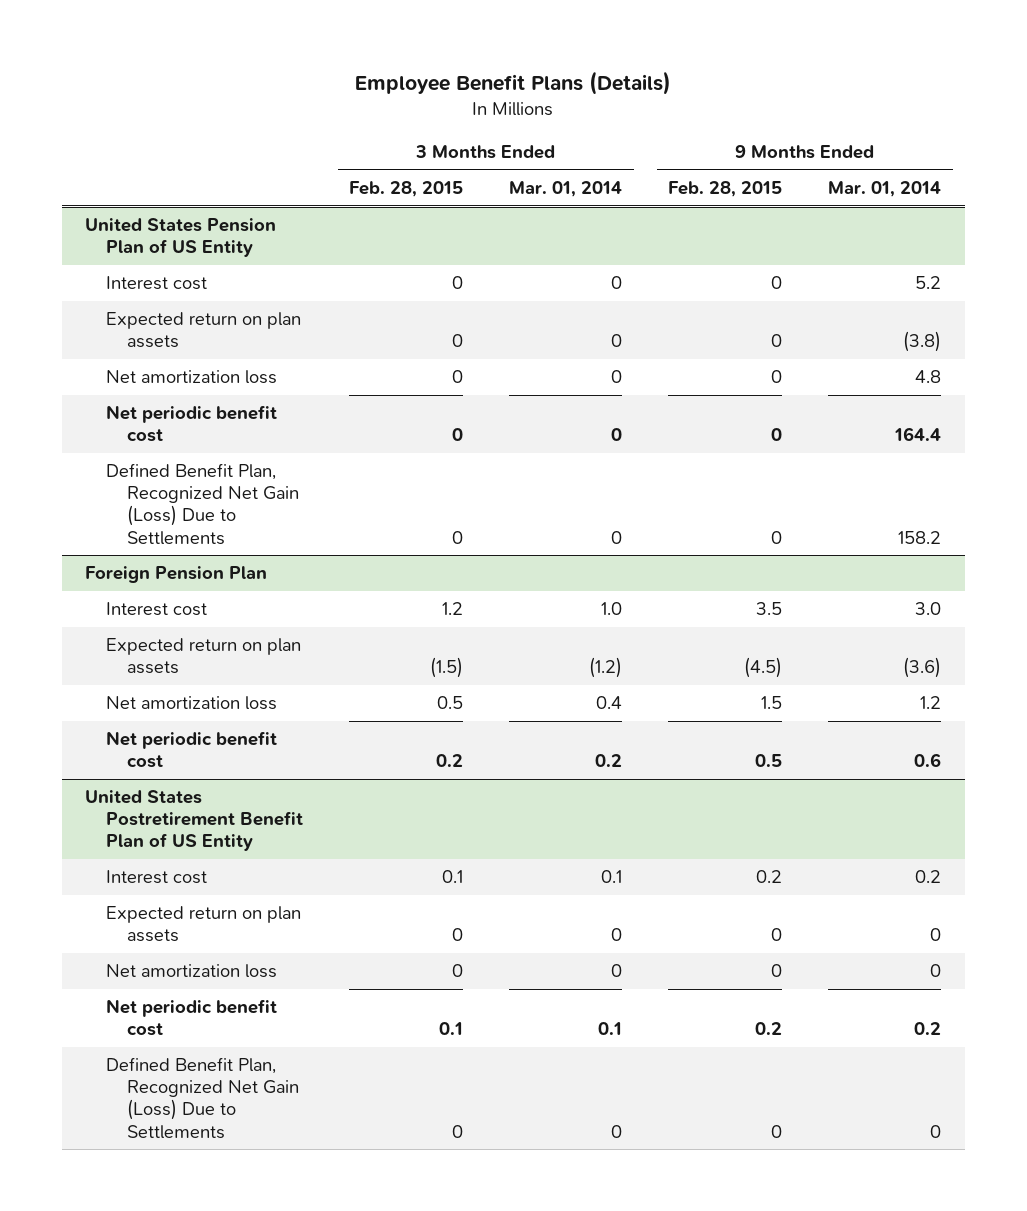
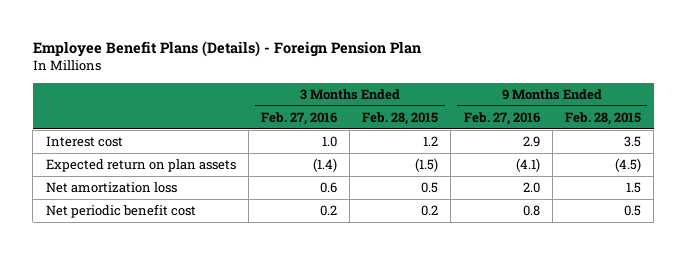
[355,71,672,96] Employee Benefit Plans (Details) -> [32,40,421,57] Employee Benefit Plans (Details) - Foreign Pension Plan
[509,181,623,198] Mar. 01, 2014 -> none
[828,181,942,198] Mar. 01, 2014 -> none
none -> [260,111,337,125] Feb. 27, 2016
none -> [463,111,540,125] Feb. 27, 2016
[85,218,277,258] United States Pension Plan of US Entity -> none
[106,276,208,291] Interest cost -> none
[106,312,302,349] Expected return on plan assets -> none
[106,370,278,385] Net amortization loss -> none
[106,405,278,443] Net periodic benefit cost -> none
[106,463,300,545] Defined Benefit Plan, Recognized Net Gain (Loss) Due to Settlements -> none
[85,566,268,584] Foreign Pension Plan -> none
[85,790,304,852] United States Postretirement Benefit Plan of US Entity -> none
[106,870,208,885] Interest cost -> none
[106,906,302,943] Expected return on plan assets -> none
[106,964,278,979] Net amortization loss -> none
[106,999,278,1037] Net periodic benefit cost -> none
[106,1057,300,1139] Defined Benefit Plan, Recognized Net Gain (Loss) Due to Settlements -> none

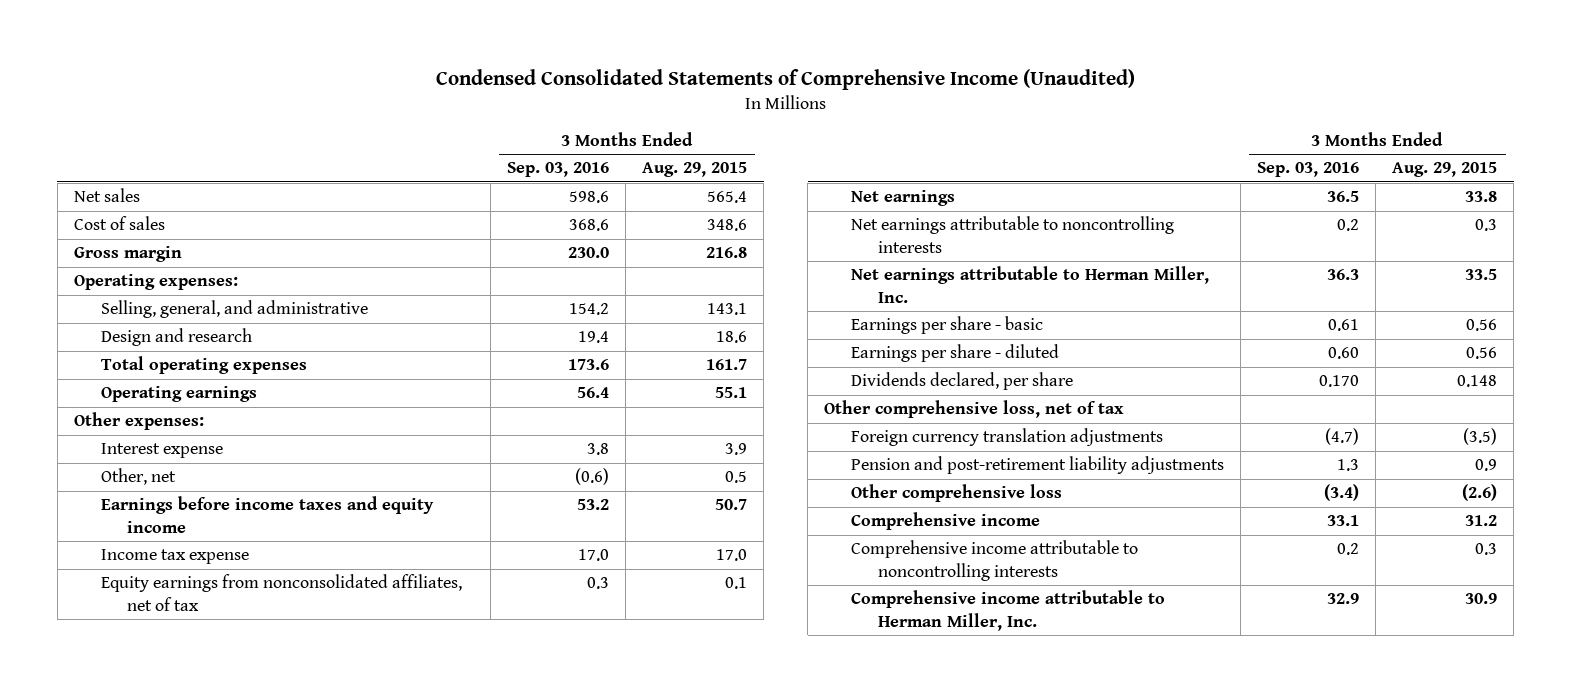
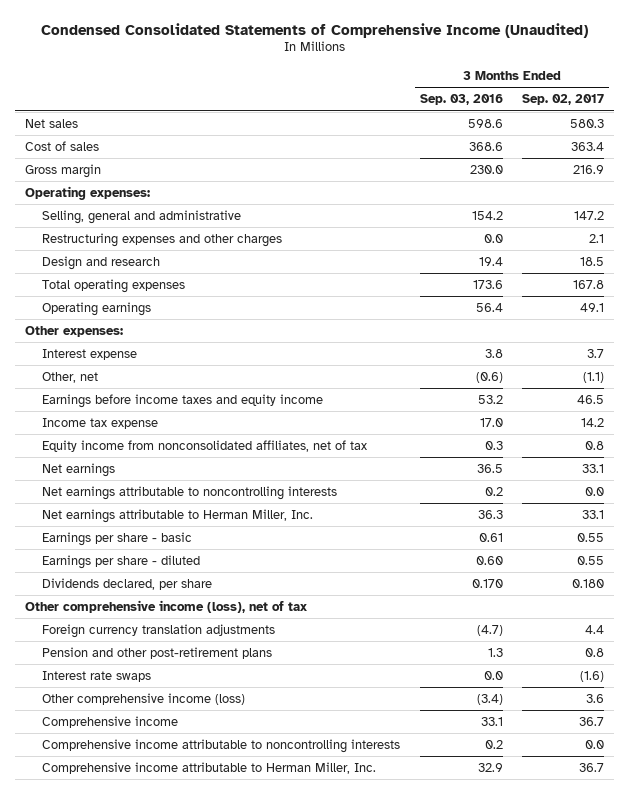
[642,162,748,178] Aug. 29, 2015 -> none
none -> [522,94,605,106] Sep. 02, 2017
[100,300,368,319] Selling, general, and administrative -> [42,209,242,224] Selling, general and administrative
none -> [42,232,283,247] Restructuring expenses and other charges
[100,574,462,611] Equity earnings from nonconsolidated affiliates, net of tax -> [42,439,368,452] Equity income from nonconsolidated affiliates, net of tax
[824,400,1125,419] Other comprehensive loss, net of tax -> [25,599,308,613] Other comprehensive income (loss), net of tax
[850,456,1224,475] Pension and post-retirement liability adjustments -> [42,646,273,659] Pension and other post-retirement plans
none -> [42,670,152,682] Interest rate swaps
[850,484,1062,503] Other comprehensive loss -> [42,692,246,705] Other comprehensive income (loss)

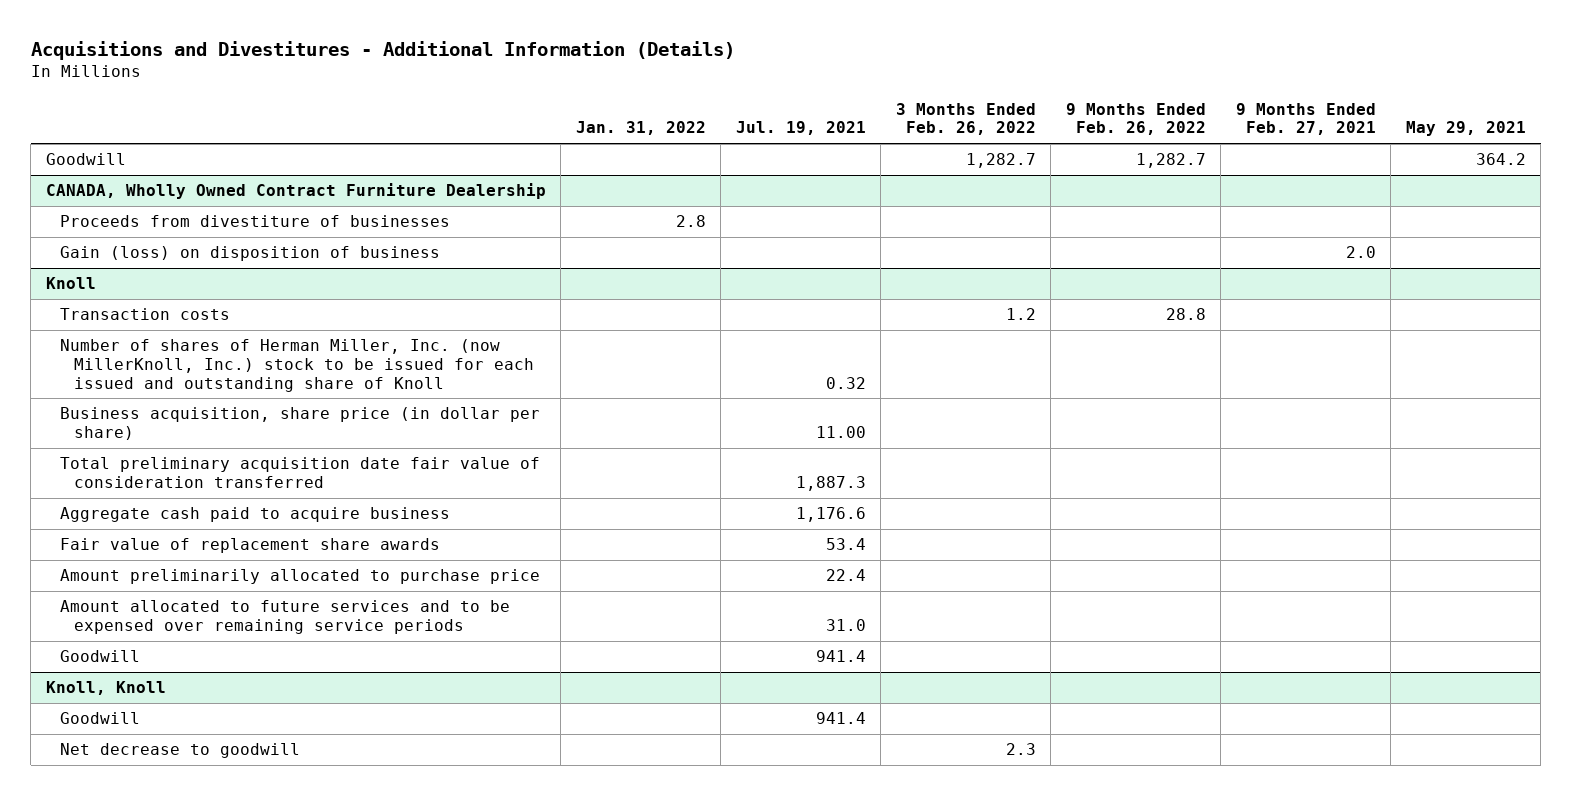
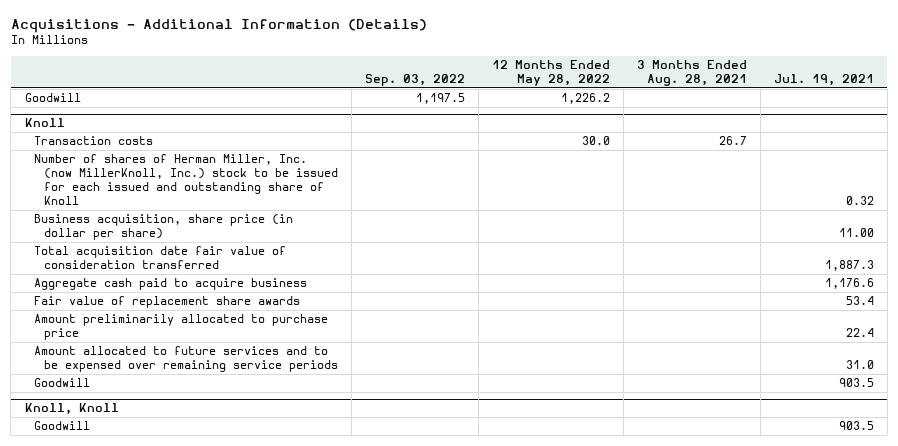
[30,40,735,60] Acquisitions and Divestitures - Additional Information (Details) -> [10,18,427,33] Acquisitions - Additional Information (Details)
[575,121,706,136] Jan. 31, 2022 -> none
[895,102,1036,136] 3 Months Ended Feb. 26, 2022 -> none
[1065,102,1206,136] 9 Months Ended Feb. 26, 2022 -> none
[1235,102,1376,136] 9 Months Ended Feb. 27, 2021 -> none
[1405,121,1526,137] May 29, 2021 -> none
none -> [364,74,465,87] Sep. 03, 2022
none -> [491,60,610,87] 12 Months Ended May 28, 2022
none -> [636,60,747,87] 3 Months Ended Aug. 28, 2021
[45,183,546,200] CANADA, Wholly Owned Contract Furniture Dealership -> none
[59,215,450,228] Proceeds from divestiture of businesses -> none
[59,246,440,262] Gain (loss) on disposition of business -> none
[59,457,540,489] Total preliminary acquisition date fair value of consideration transferred -> [34,246,287,270] Total acquisition date fair value of consideration transferred
[815,650,866,663] 941.4 -> [838,378,874,388] 903.5
[59,743,300,759] Net decrease to goodwill -> none
[815,712,866,725] 941.4 -> [838,421,874,431] 903.5

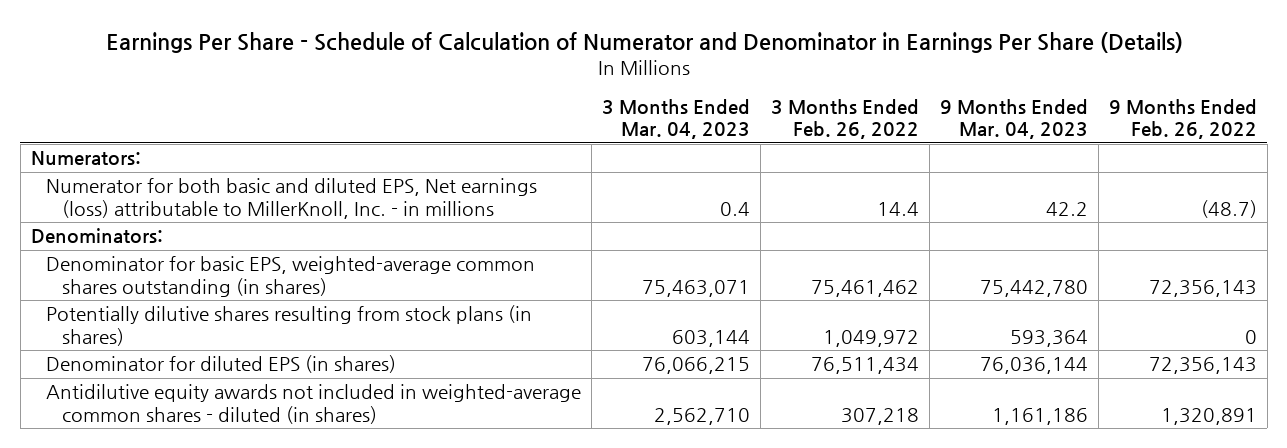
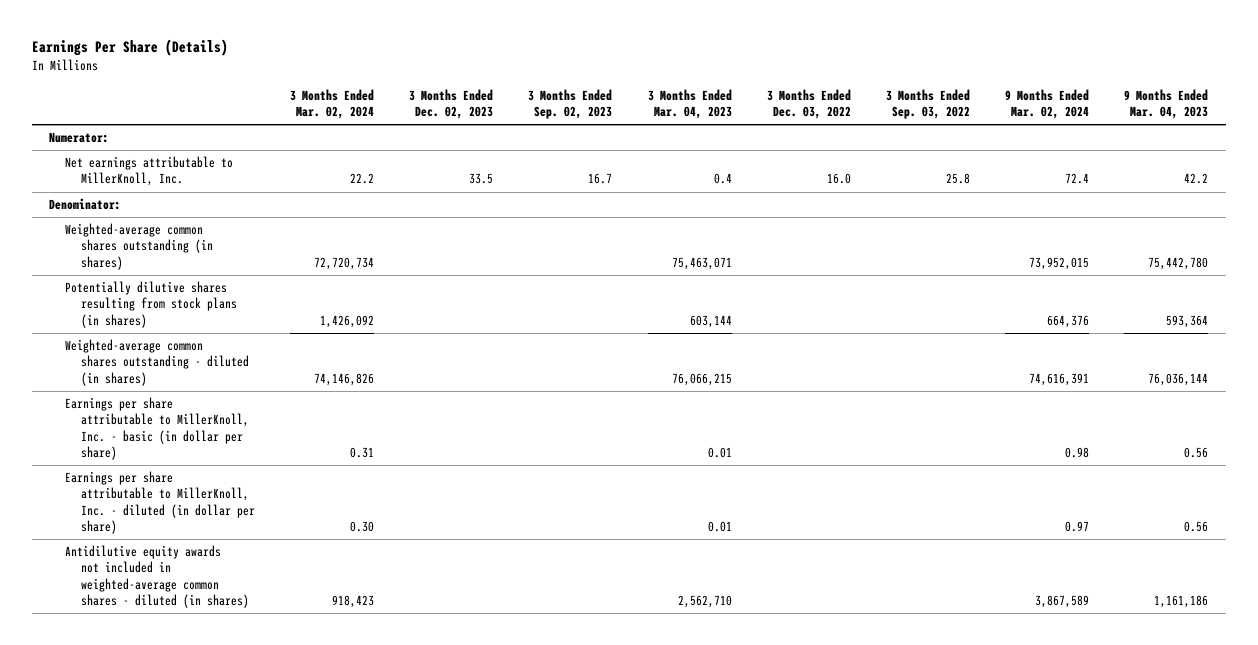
[105,32,1183,54] Earnings Per Share - Schedule of Calculation of Numerator and Denominator in Earnings Per Share (Details) -> [31,39,228,57] Earnings Per Share (Details)
[771,98,920,140] 3 Months Ended Feb. 26, 2022 -> none
[1108,98,1257,140] 9 Months Ended Feb. 26, 2022 -> none
none -> [290,89,375,120] 3 Months Ended Mar. 02, 2024
none -> [409,89,494,120] 3 Months Ended Dec. 02, 2023
none -> [528,89,613,120] 3 Months Ended Sep. 02, 2023
none -> [766,89,851,120] 3 Months Ended Dec. 03, 2022
none -> [885,89,970,120] 3 Months Ended Sep. 03, 2022
none -> [1005,89,1090,120] 9 Months Ended Mar. 02, 2024
[30,151,141,166] Numerators: -> [49,132,110,144] Numerator:
[46,178,538,219] Numerator for both basic and diluted EPS, Net earnings (loss) attributable to MillerKnoll, Inc. - in millions -> [65,156,234,187] Net earnings attributable to MillerKnoll, Inc.
[30,228,163,244] Denominators: -> [49,198,122,211] Denominator:
[46,256,536,297] Denominator for basic EPS, weighted-average common shares outstanding (in shares) -> [65,223,213,270] Weighted-average common shares outstanding (in shares)
[46,355,397,374] Denominator for diluted EPS (in shares) -> [65,339,249,386] Weighted-average common shares outstanding - diluted (in shares)
none -> [65,397,249,460] Earnings per share attributable to MillerKnoll, Inc. - basic (in dollar per share)
none -> [65,471,255,534] Earnings per share attributable to MillerKnoll, Inc. - diluted (in dollar per share)

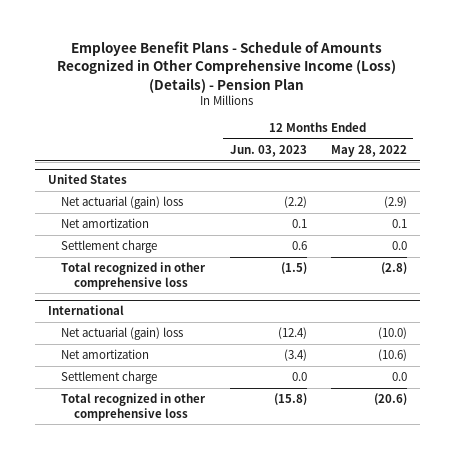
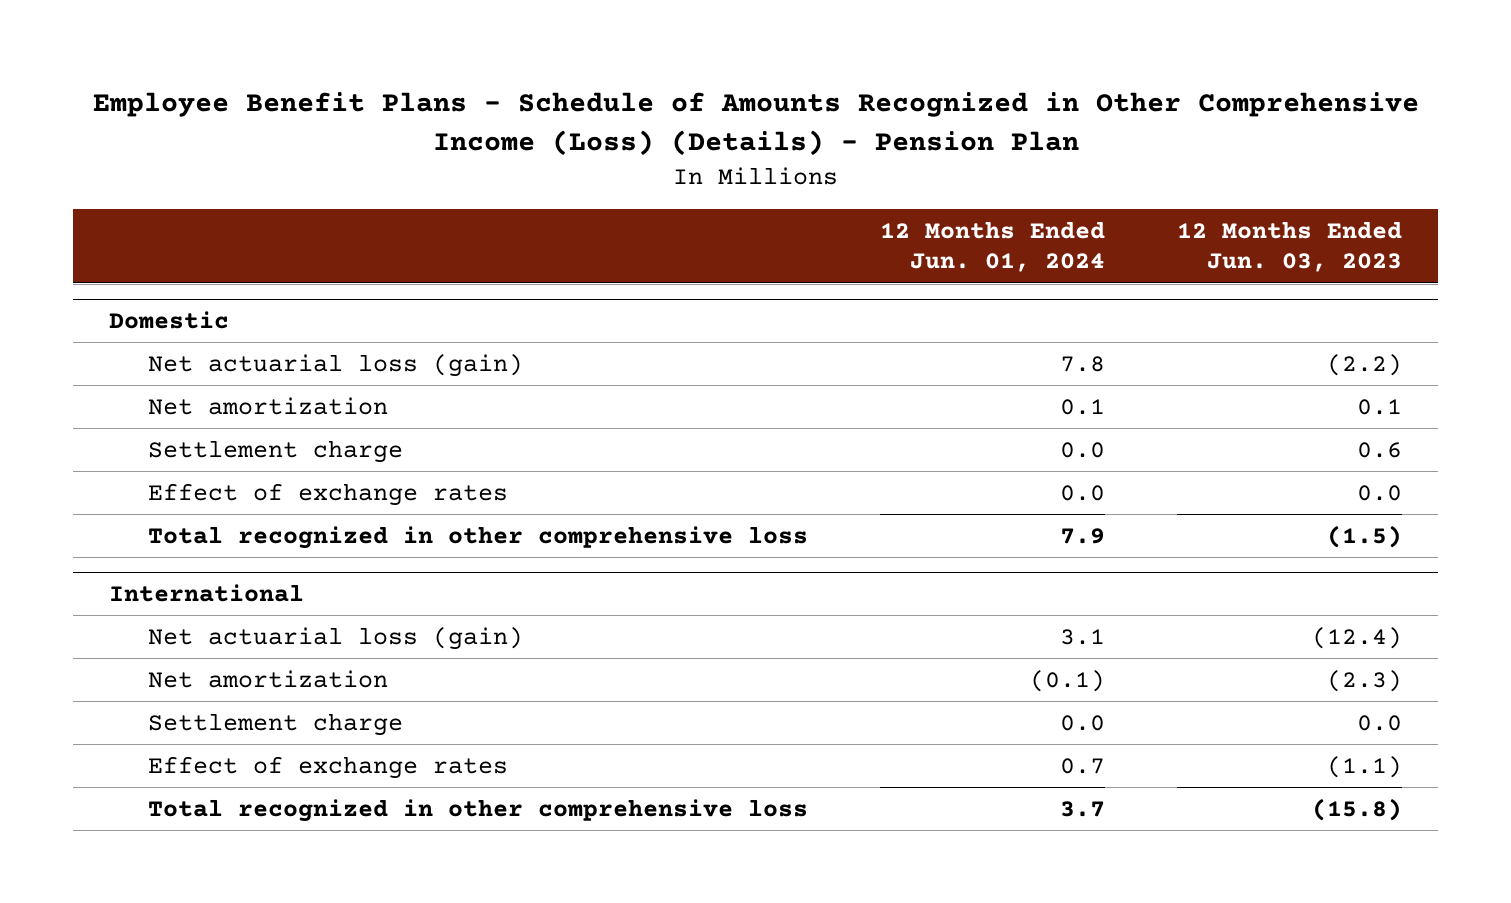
[331,144,408,157] May 28, 2022 -> none
none -> [880,220,1106,273] 12 Months Ended Jun. 01, 2024
[47,174,127,185] United States -> [108,311,229,330] Domestic
[60,196,183,210] Net actuarial (gain) loss -> [148,353,524,377] Net actuarial loss (gain)
none -> [148,482,509,506] Effect of exchange rates
[60,327,183,341] Net actuarial (gain) loss -> [148,626,524,650] Net actuarial loss (gain)
[283,349,307,362] (3.4) -> [1327,669,1403,692] (2.3)
none -> [148,755,509,779] Effect of exchange rates

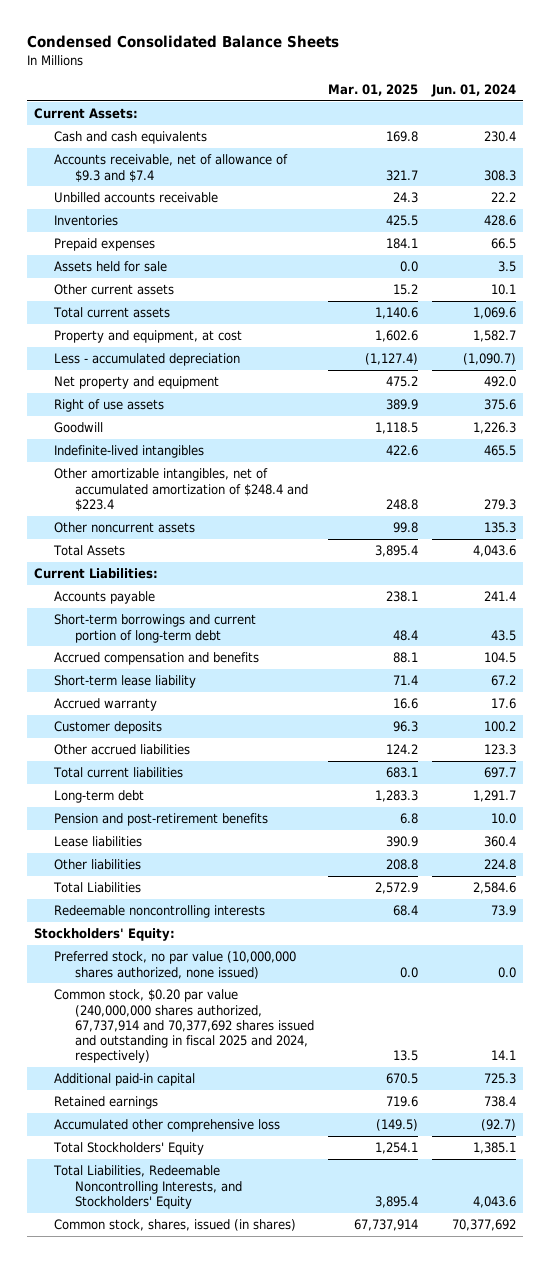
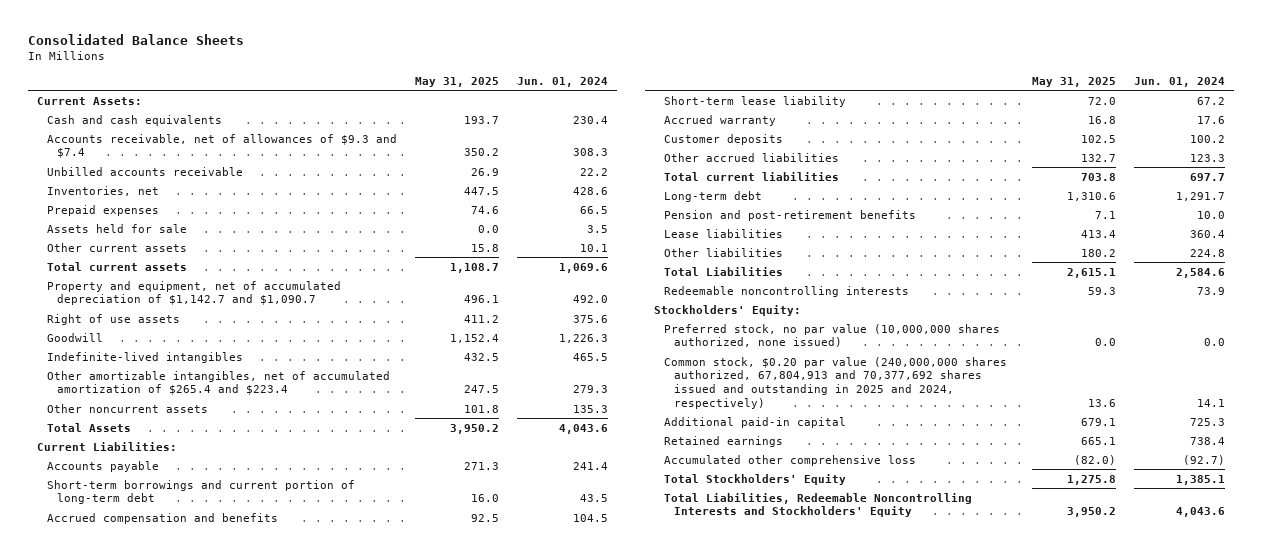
[26,35,339,49] Condensed Consolidated Balance Sheets -> [28,34,245,46] Consolidated Balance Sheets
[327,83,418,96] Mar. 01, 2025 -> none
none -> [415,76,500,87] May 31, 2025
[54,154,289,182] Accounts receivable, net of allowance of $9.3 and $7.4 -> [47,133,398,159] Accounts receivable, net of allowances of $9.3 and $7.4
[54,215,119,227] Inventories -> [47,185,160,196] Inventories, net
[54,330,243,344] Property and equipment, at cost -> none
[54,353,241,367] Less - accumulated depreciation -> none
[54,376,220,390] Net property and equipment -> [47,280,342,306] Property and equipment, net of accumulated depreciation of $1,142.7 and $1,090.7
[54,468,308,511] Other amortizable intangibles, net of accumulated amortization of $248.4 and $223.4 -> [47,370,391,396] Other amortizable intangibles, net of accumulated amortization of $265.4 and $223.4
[54,989,314,1063] Common stock, $0.20 par value (240,000,000 shares authorized, 67,737,914 and 70,377,692 shares issued and outstanding in fiscal 2025 and 2024, respectively) -> [663,356,1007,409] Common stock, $0.20 par value (240,000,000 shares authorized, 67,804,913 and 70,377,692 shares issued and outstanding in 2025 and 2024, respectively)
[54,1219,297,1232] Common stock, shares, issued (in shares) -> none
[53,1165,242,1209] Total Liabilities, Redeemable Noncontrolling Interests, and Stockholders' Equity -> [663,492,972,518] Total Liabilities, Redeemable Noncontrolling Interests and Stockholders' Equity

